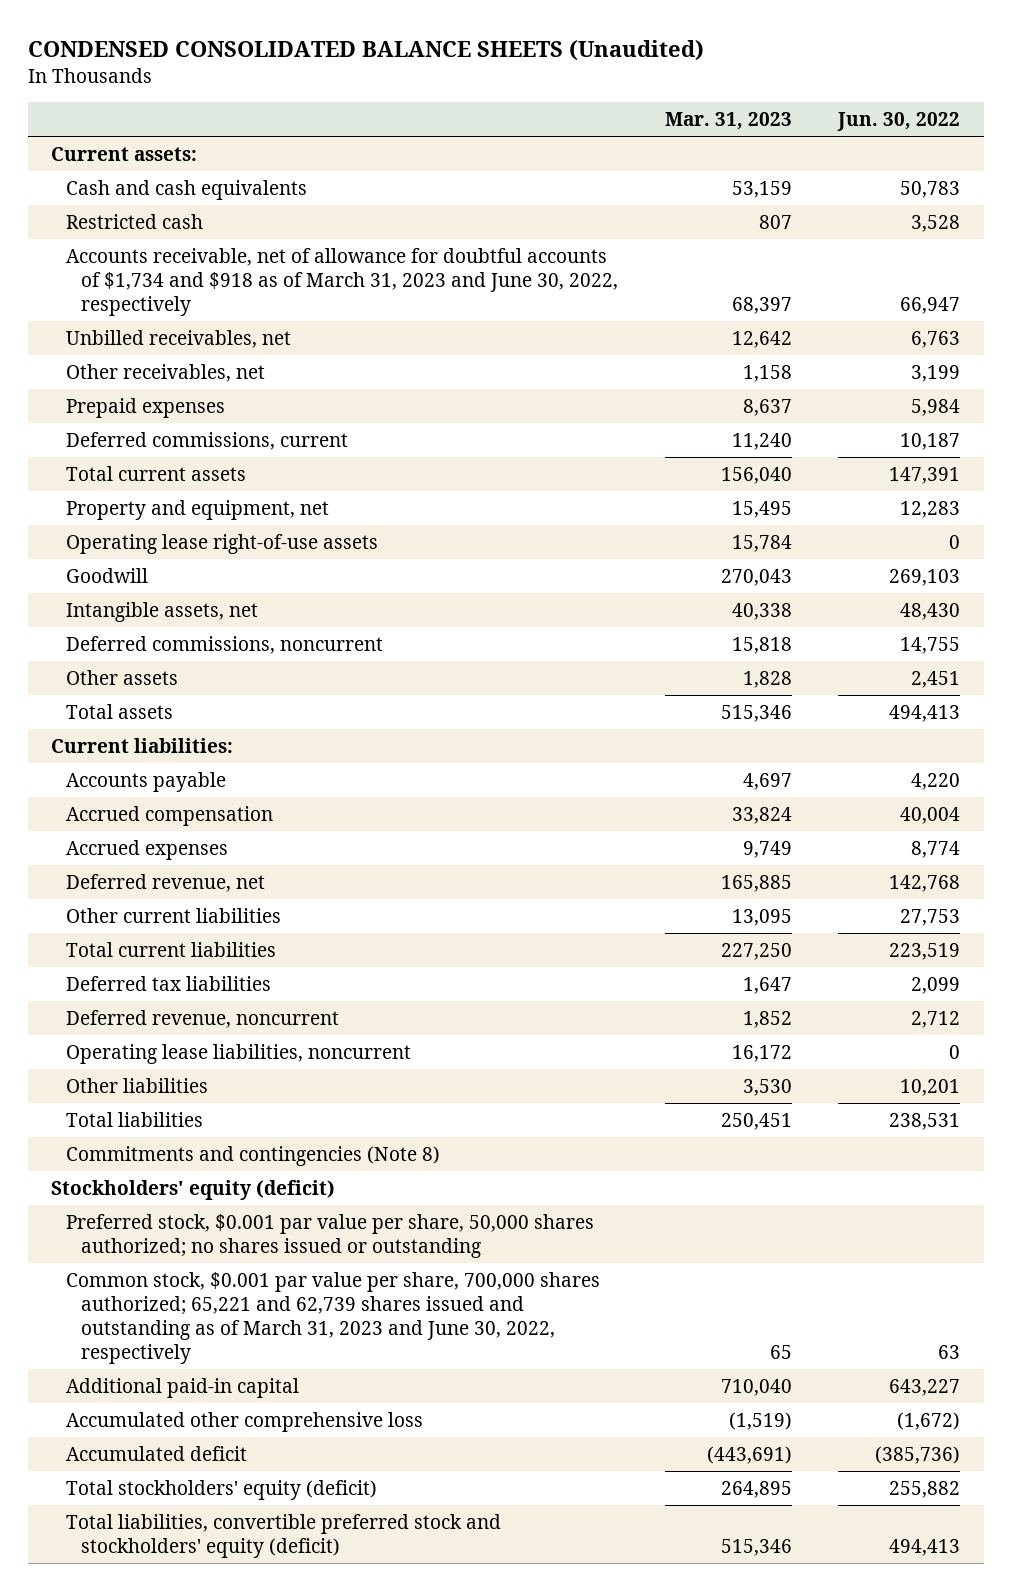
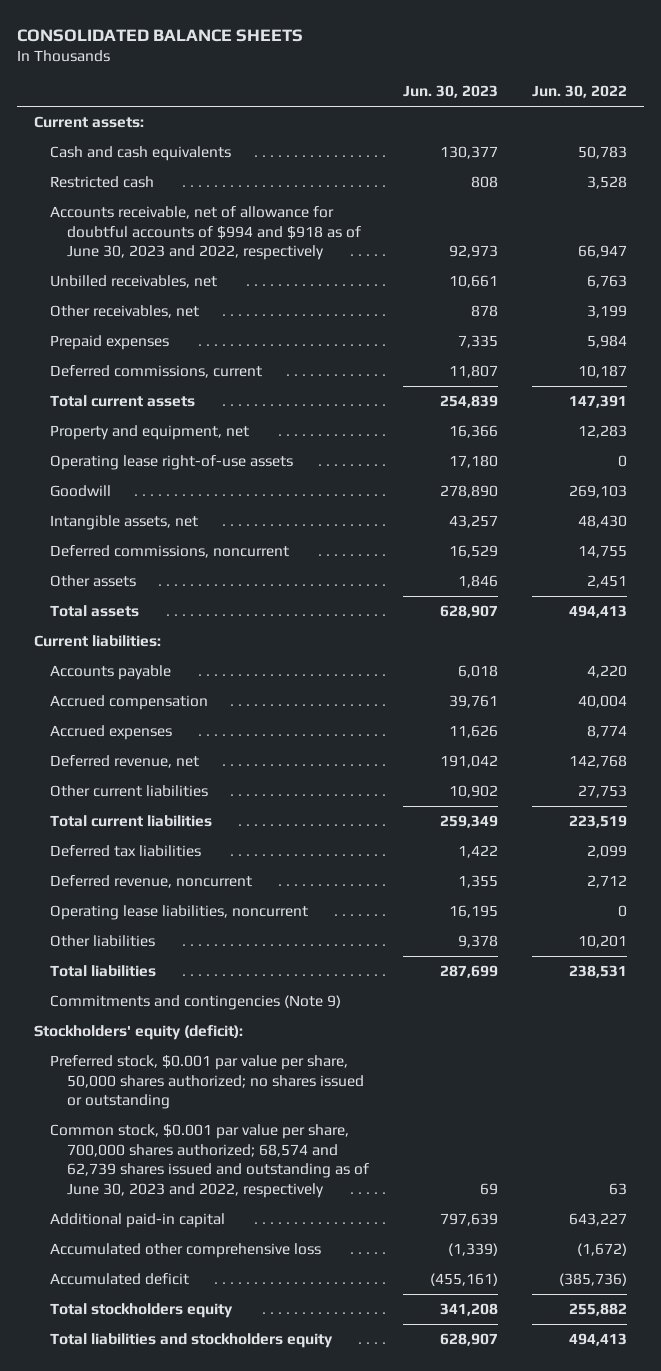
[27,40,704,62] CONDENSED CONSOLIDATED BALANCE SHEETS (Unaudited) -> [16,28,303,42] CONSOLIDATED BALANCE SHEETS
[664,112,792,131] Mar. 31, 2023 -> none
none -> [402,85,498,99] Jun. 30, 2023
[65,247,618,317] Accounts receivable, net of allowance for doubtful accounts of $1,734 and $918 as of March 31, 2023 and June 30, 2022, respectively -> [50,205,362,261] Accounts receivable, net of allowance for doubtful accounts of $994 and $918 as of June 30, 2023 and 2022, respectively
[65,1145,440,1166] Commitments and contingencies (Note 8) -> [50,994,342,1010] Commitments and contingencies (Note 9)
[51,1179,336,1200] Stockholders' equity (deficit) -> [33,1024,243,1040] Stockholders' equity (deficit):
[65,1271,600,1365] Common stock, $0.001 par value per share, 700,000 shares authorized; 65,221 and 62,739 shares issued and outstanding as of March 31, 2023 and June 30, 2022, respectively -> [50,1123,370,1199] Common stock, $0.001 par value per share, 700,000 shares authorized; 68,574 and 62,739 shares issued and outstanding as of June 30, 2023 and 2022, respectively
[65,1479,377,1500] Total stockholders' equity (deficit) -> [50,1302,234,1318] Total stockholders equity
[65,1513,501,1558] Total liabilities, convertible preferred stock and stockholders' equity (deficit) -> [50,1332,334,1348] Total liabilities and stockholders equity

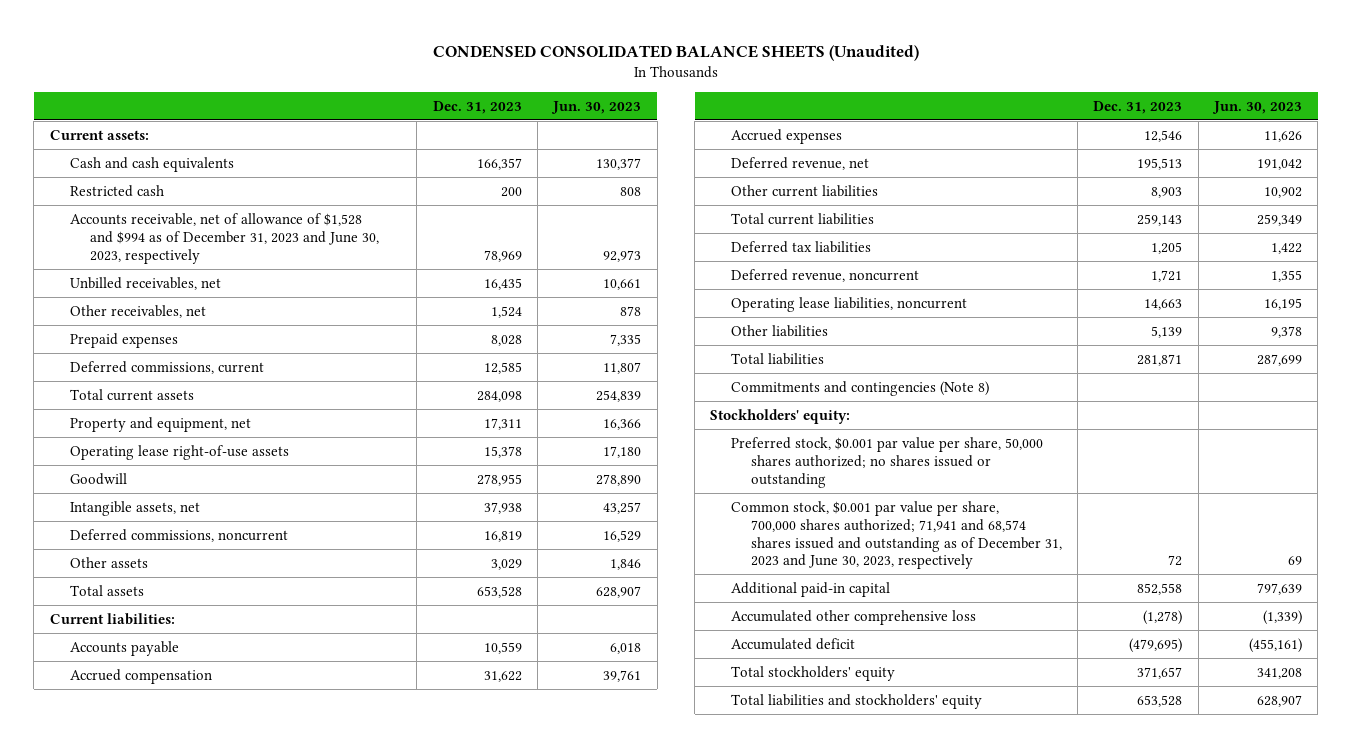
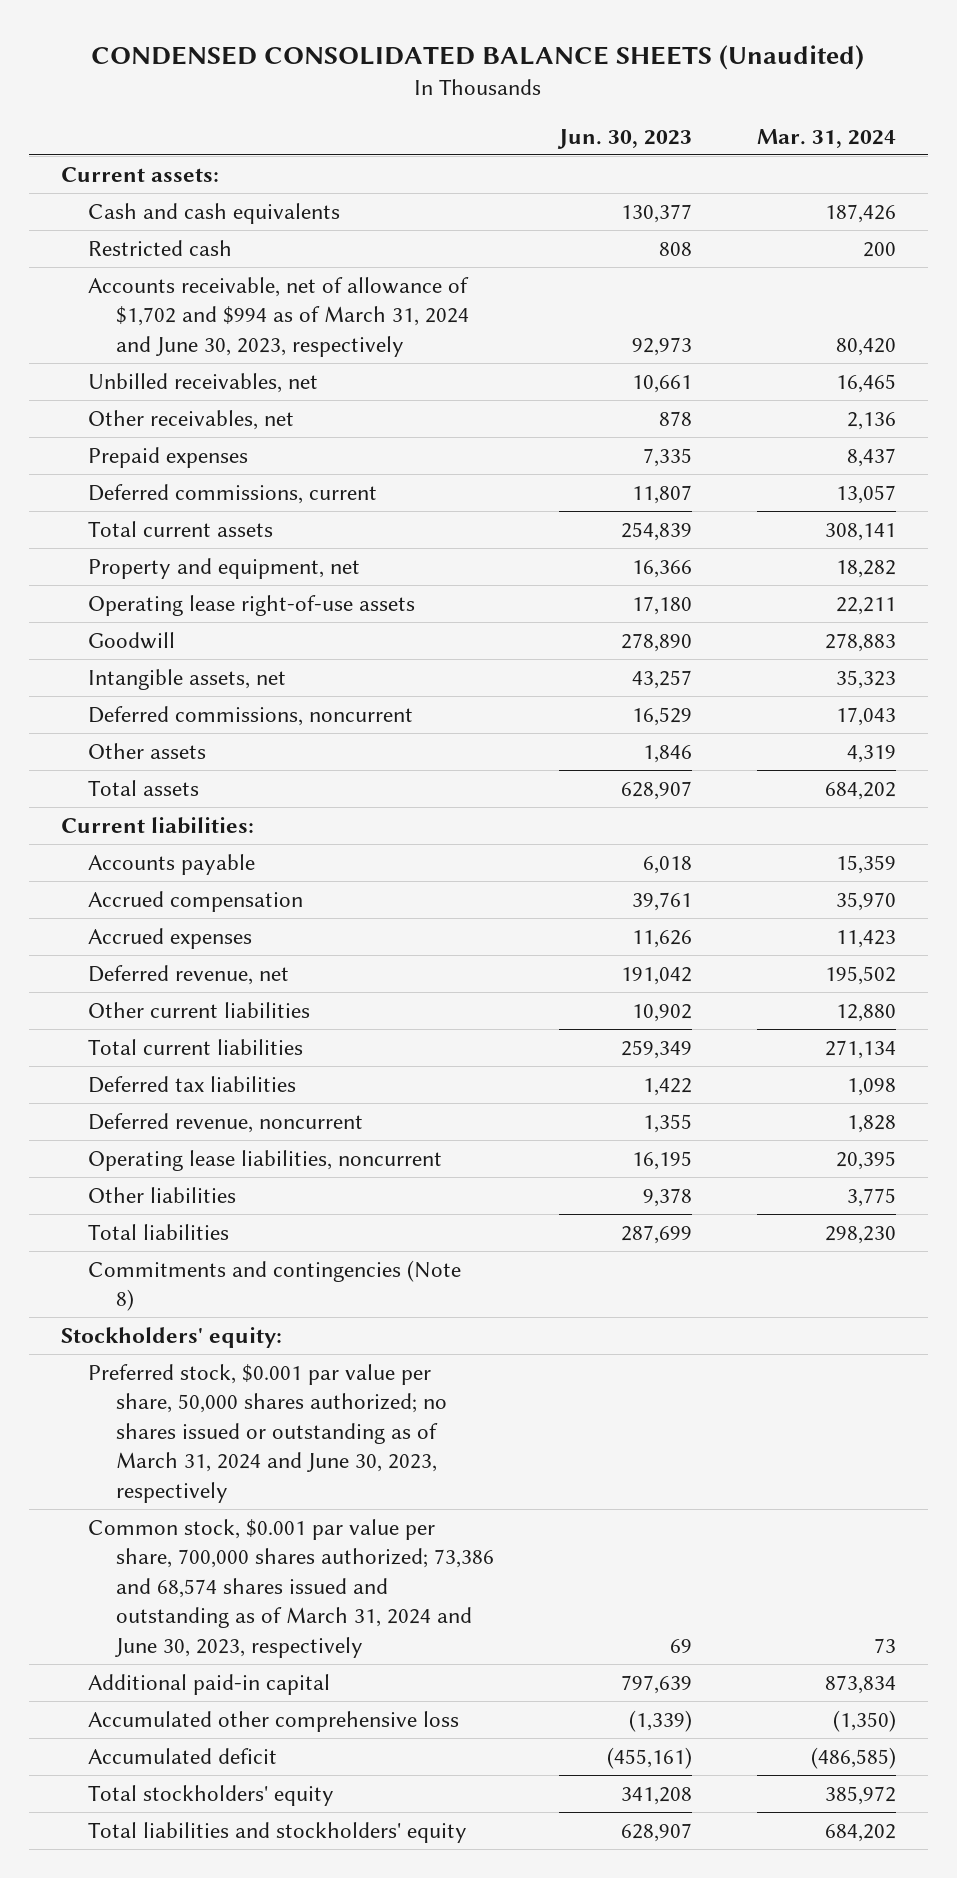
[432,100,522,114] Dec. 31, 2023 -> none
none -> [756,128,896,148] Mar. 31, 2024
[69,212,380,264] Accounts receivable, net of allowance of $1,528 and $994 as of December 31, 2023 and June 30, 2023, respectively -> [88,276,470,357] Accounts receivable, net of allowance of $1,702 and $994 as of March 31, 2024 and June 30, 2023, respectively
[730,436,1043,488] Preferred stock, $0.001 par value per share, 50,000 shares authorized; no shares issued or outstanding -> [88,1363,447,1503] Preferred stock, $0.001 par value per share, 50,000 shares authorized; no shares issued or outstanding as of March 31, 2024 and June 30, 2023, respectively
[730,500,1062,570] Common stock, $0.001 par value per share, 700,000 shares authorized; 71,941 and 68,574 shares issued and outstanding as of December 31, 2023 and June 30, 2023, respectively -> [88,1518,494,1658] Common stock, $0.001 par value per share, 700,000 shares authorized; 73,386 and 68,574 shares issued and outstanding as of March 31, 2024 and June 30, 2023, respectively

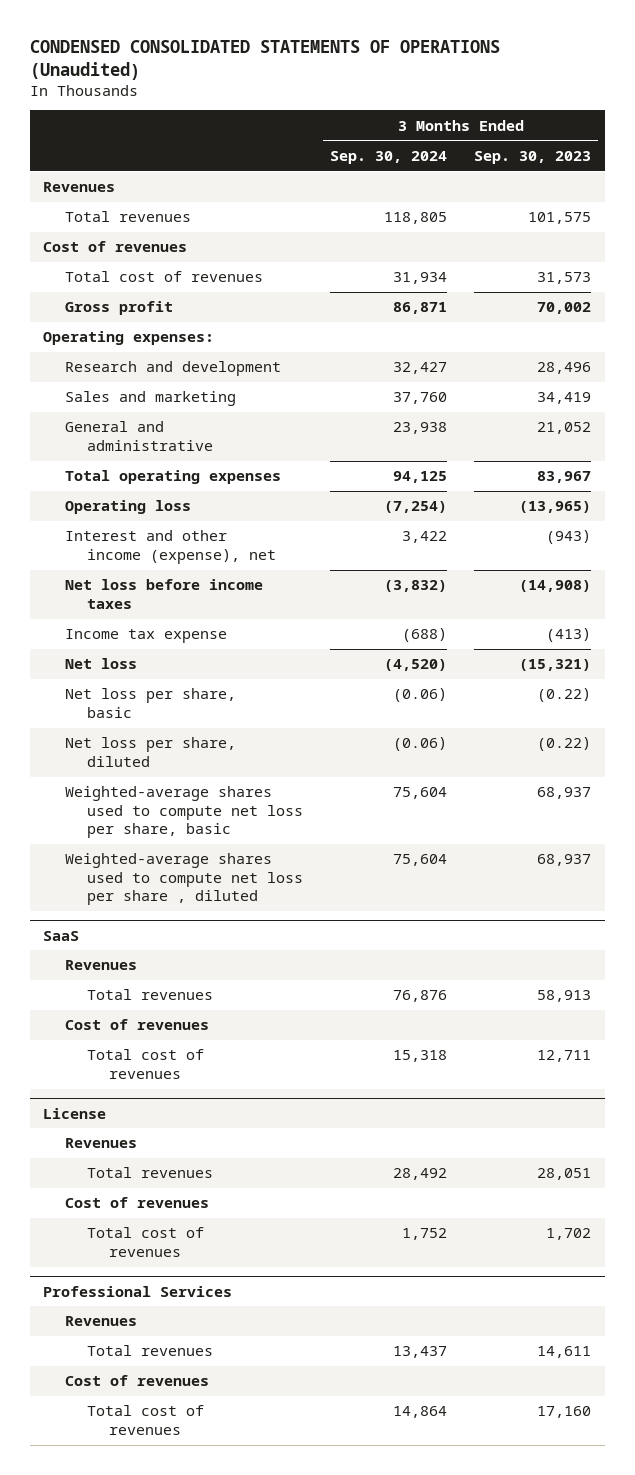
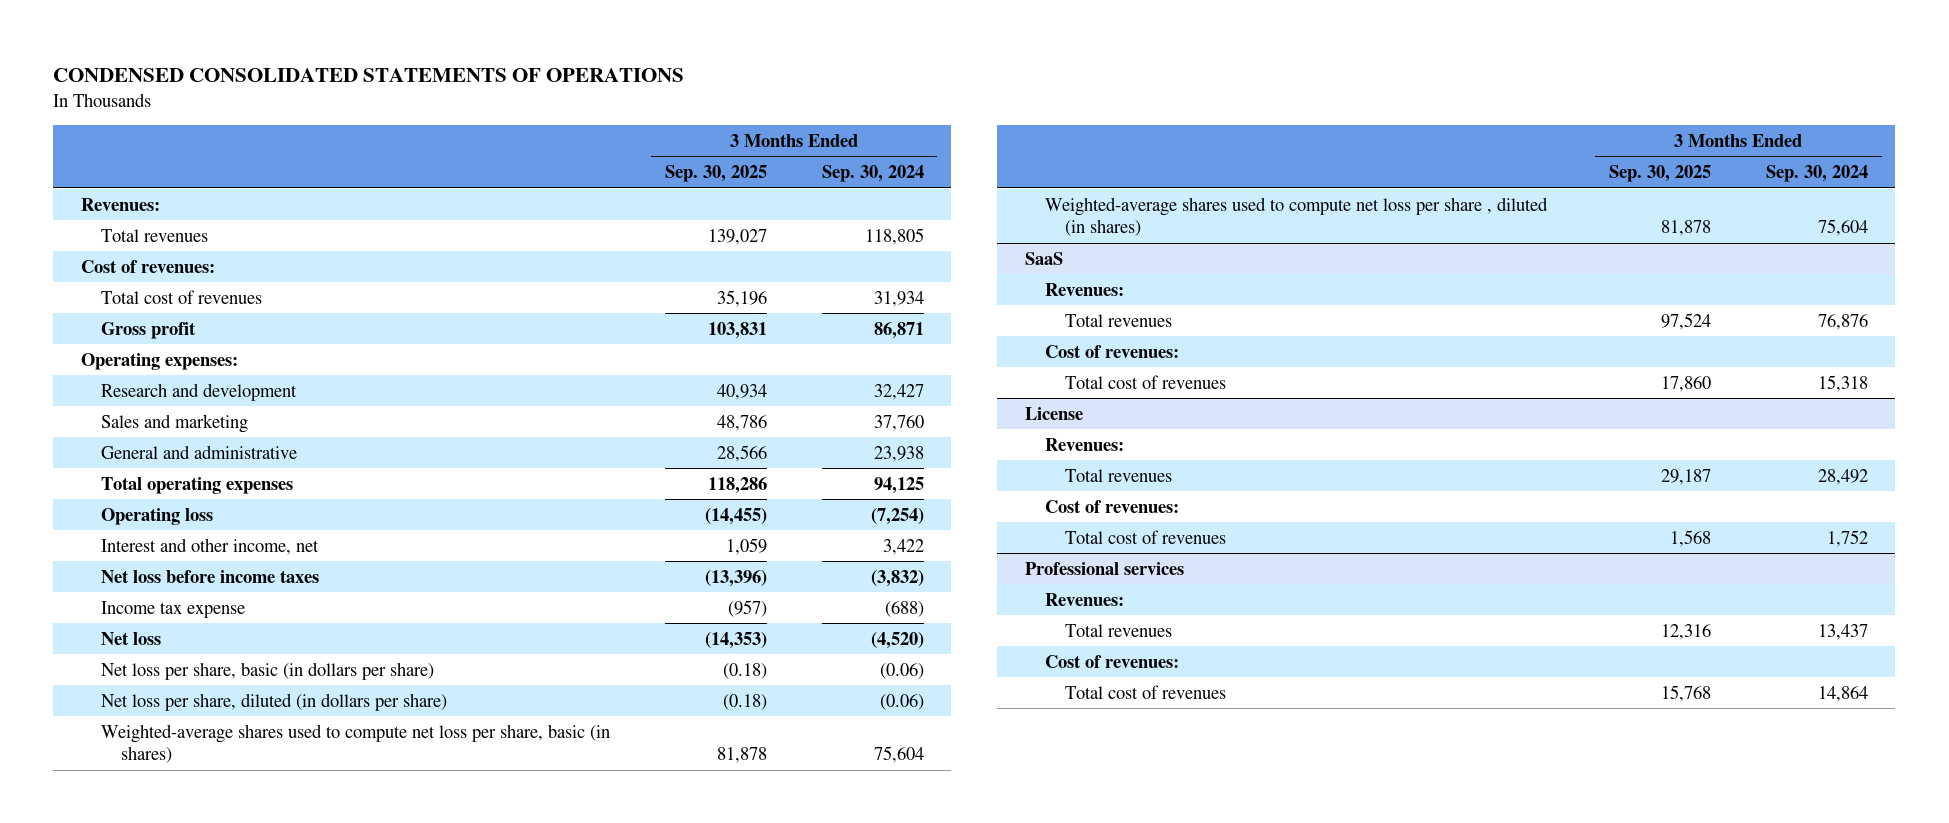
[29,39,500,80] CONDENSED CONSOLIDATED STATEMENTS OF OPERATIONS (Unaudited) -> [53,67,685,82] CONDENSED CONSOLIDATED STATEMENTS OF OPERATIONS
[474,150,592,164] Sep. 30, 2023 -> none
none -> [664,165,767,183] Sep. 30, 2025
[43,182,116,193] Revenues -> [80,197,160,211] Revenues:
[43,241,188,253] Cost of revenues -> [80,259,215,273] Cost of revenues:
[65,530,277,564] Interest and other income (expense), net -> [100,537,319,555] Interest and other income, net
[65,688,237,718] Net loss per share, basic -> [100,661,434,680] Net loss per share, basic (in dollars per share)
[65,737,237,767] Net loss per share, diluted -> [100,692,447,711] Net loss per share, diluted (in dollars per share)
[65,786,304,839] Weighted-average shares used to compute net loss per share, basic -> [100,723,610,764] Weighted-average shares used to compute net loss per share, basic (in shares)
[65,853,304,906] Weighted-average shares used to compute net loss per share , diluted -> [1044,196,1548,237] Weighted-average shares used to compute net loss per share , diluted (in shares)
[65,960,138,971] Revenues -> [1044,282,1124,296] Revenues:
[65,1019,210,1031] Cost of revenues -> [1044,344,1179,358] Cost of revenues:
[65,1138,138,1149] Revenues -> [1044,437,1124,451] Revenues:
[65,1197,210,1209] Cost of revenues -> [1044,499,1179,513] Cost of revenues:
[43,1285,233,1297] Professional Services -> [1024,561,1184,575] Professional services
[65,1316,138,1327] Revenues -> [1044,592,1124,606] Revenues:
[65,1375,210,1387] Cost of revenues -> [1044,654,1179,668] Cost of revenues:

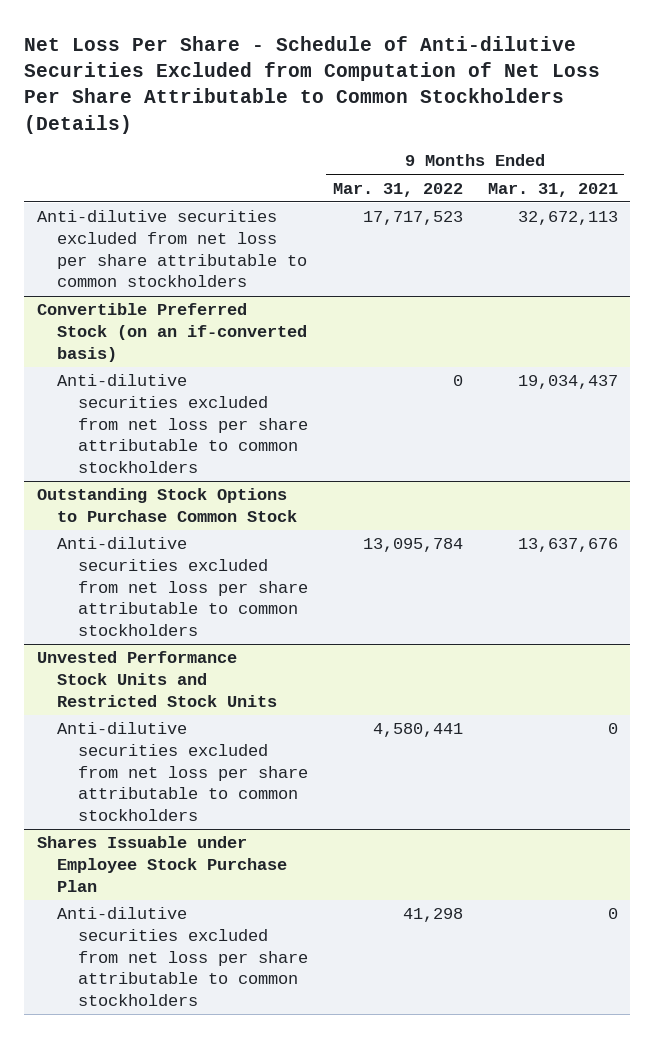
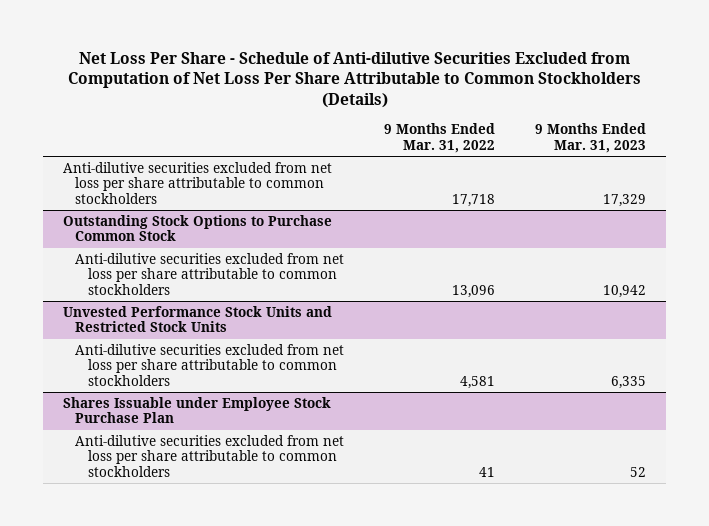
[487,182,618,197] Mar. 31, 2021 -> none
none -> [535,123,647,153] 9 Months Ended Mar. 31, 2023
[36,303,308,362] Convertible Preferred Stock (on an if-converted basis) -> none
[57,374,308,474] Anti-dilutive securities excluded from net loss per share attributable to common stockholders -> none
[362,211,463,226] 17,717,523 -> [452,193,496,207] 17,718
[362,538,463,553] 13,095,784 -> [452,284,496,298] 13,096
[372,723,463,738] 4,580,441 -> [460,375,496,389] 4,581
[402,908,463,923] 41,298 -> [479,466,496,477] 41

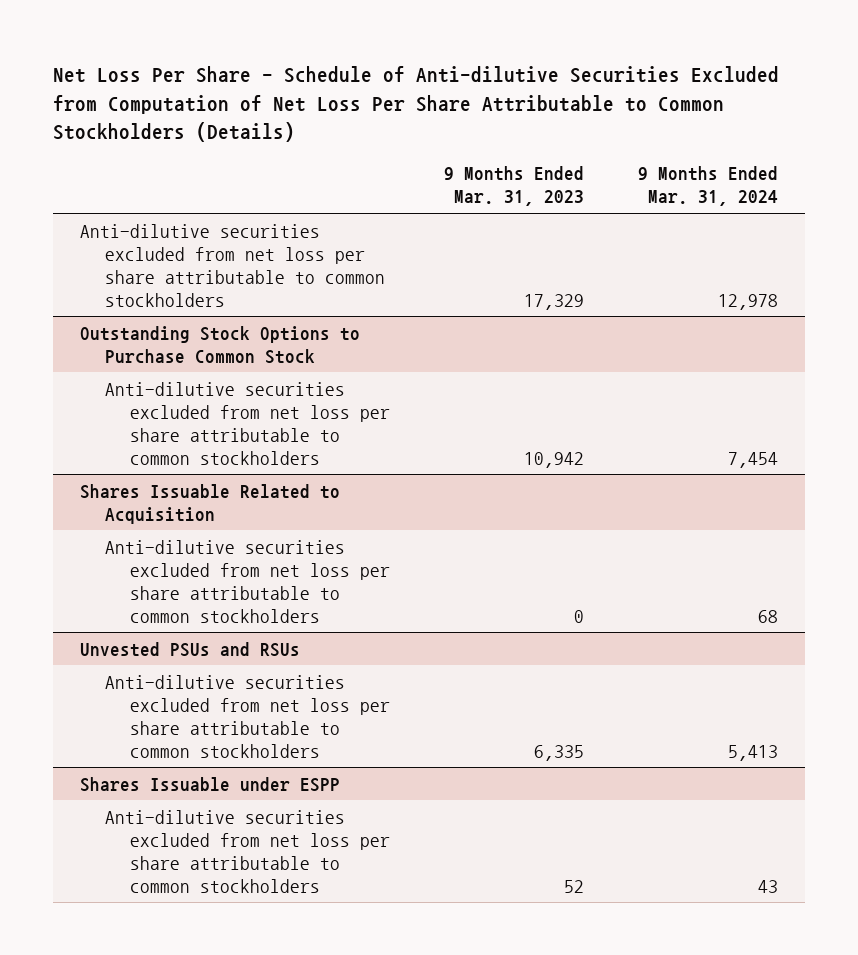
[384,123,496,153] 9 Months Ended Mar. 31, 2022 -> none
none -> [638,166,779,207] 9 Months Ended Mar. 31, 2024
none -> [79,483,340,524] Shares Issuable Related to Acquisition
none -> [104,539,390,623] Anti-dilutive securities excluded from net loss per share attributable to common stockholders
[62,305,332,333] Unvested Performance Stock Units and Restricted Stock Units -> [79,641,300,657] Unvested PSUs and RSUs
[62,396,331,424] Shares Issuable under Employee Stock Purchase Plan -> [79,776,340,792] Shares Issuable under ESPP

